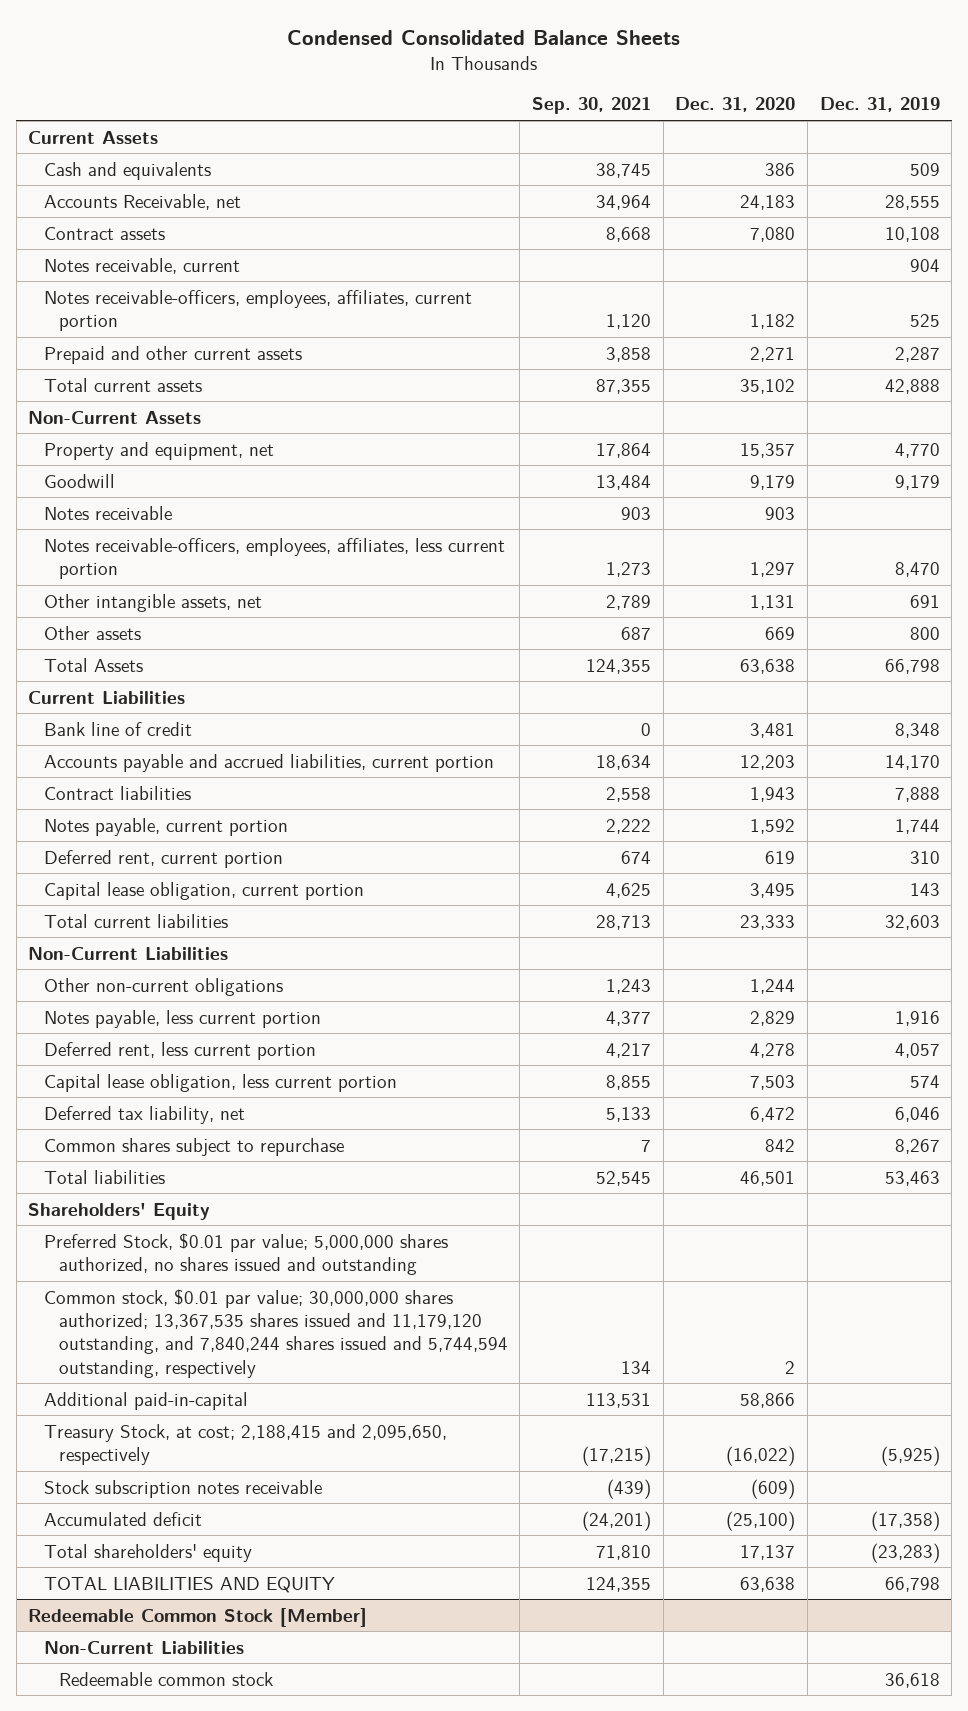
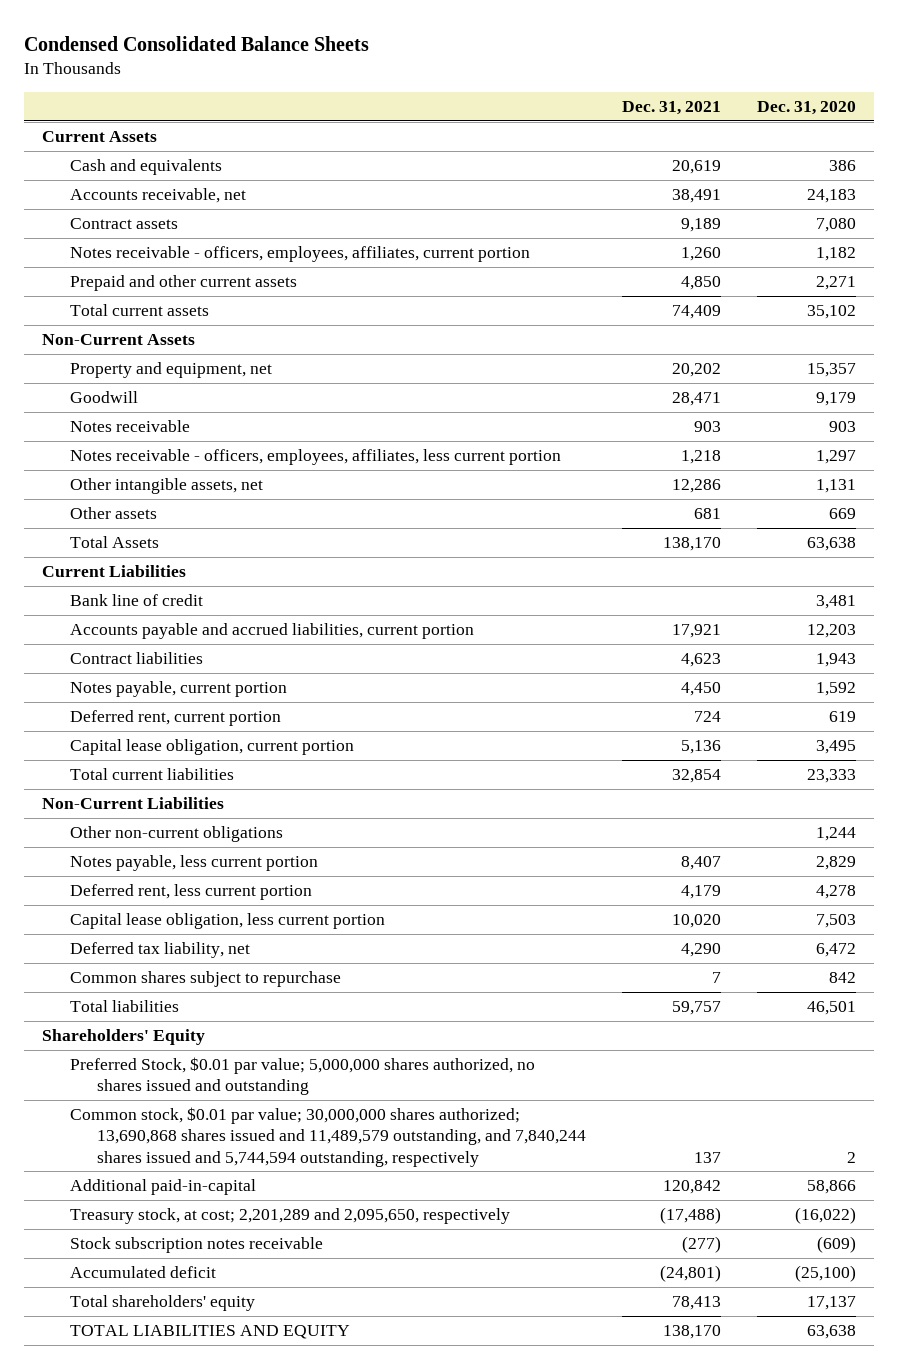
[531,97,651,115] Sep. 30, 2021 -> none
[819,97,940,113] Dec. 31, 2019 -> none
none -> [622,101,722,116] Dec. 31, 2021
[43,193,241,210] Accounts Receivable, net -> [69,188,246,204] Accounts receivable, net
[43,257,240,274] Notes receivable, current -> none
[43,289,472,331] Notes receivable-officers, employees, affiliates, current portion -> [69,246,530,263] Notes receivable - officers, employees, affiliates, current portion
[43,537,505,579] Notes receivable-officers, employees, affiliates, less current portion -> [69,449,561,466] Notes receivable - officers, employees, affiliates, less current portion
[43,1288,508,1378] Common stock, $0.01 par value; 30,000,000 shares authorized; 13,367,535 shares issued and 11,179,120 outstanding, and 7,840,244 shares issued and 5,744,594 outstanding, respectively -> [69,1107,587,1167] Common stock, $0.01 par value; 30,000,000 shares authorized; 13,690,868 shares issued and 11,489,579 outstanding, and 7,840,244 shares issued and 5,744,594 outstanding, respectively
[43,1423,447,1465] Treasury Stock, at cost; 2,188,415 and 2,095,650, respectively -> [69,1208,510,1225] Treasury stock, at cost; 2,201,289 and 2,095,650, respectively
[28,1607,368,1627] Redeemable Common Stock [Member] -> none
[43,1640,244,1654] Non-Current Liabilities -> none
[58,1671,273,1686] Redeemable common stock -> none

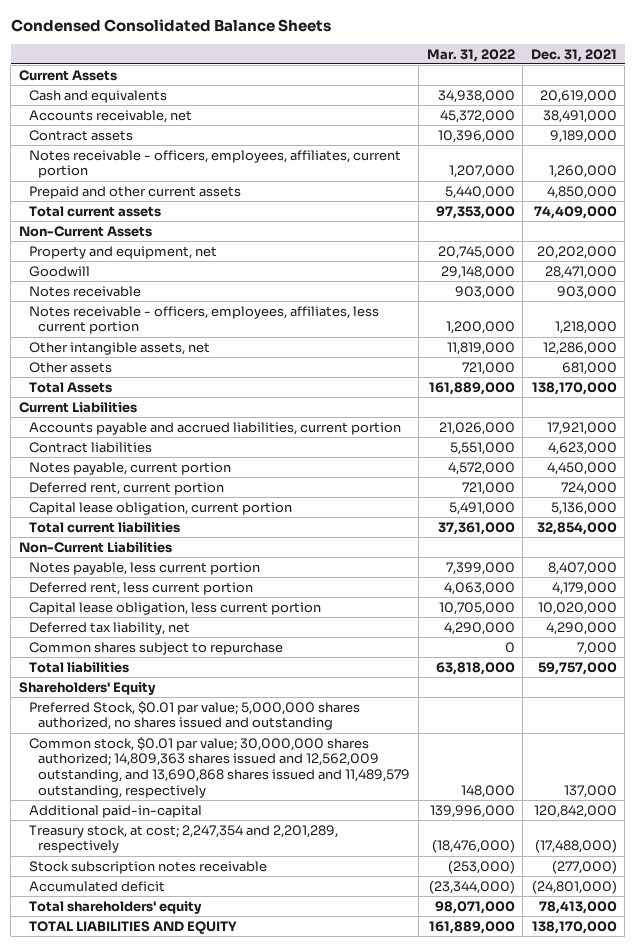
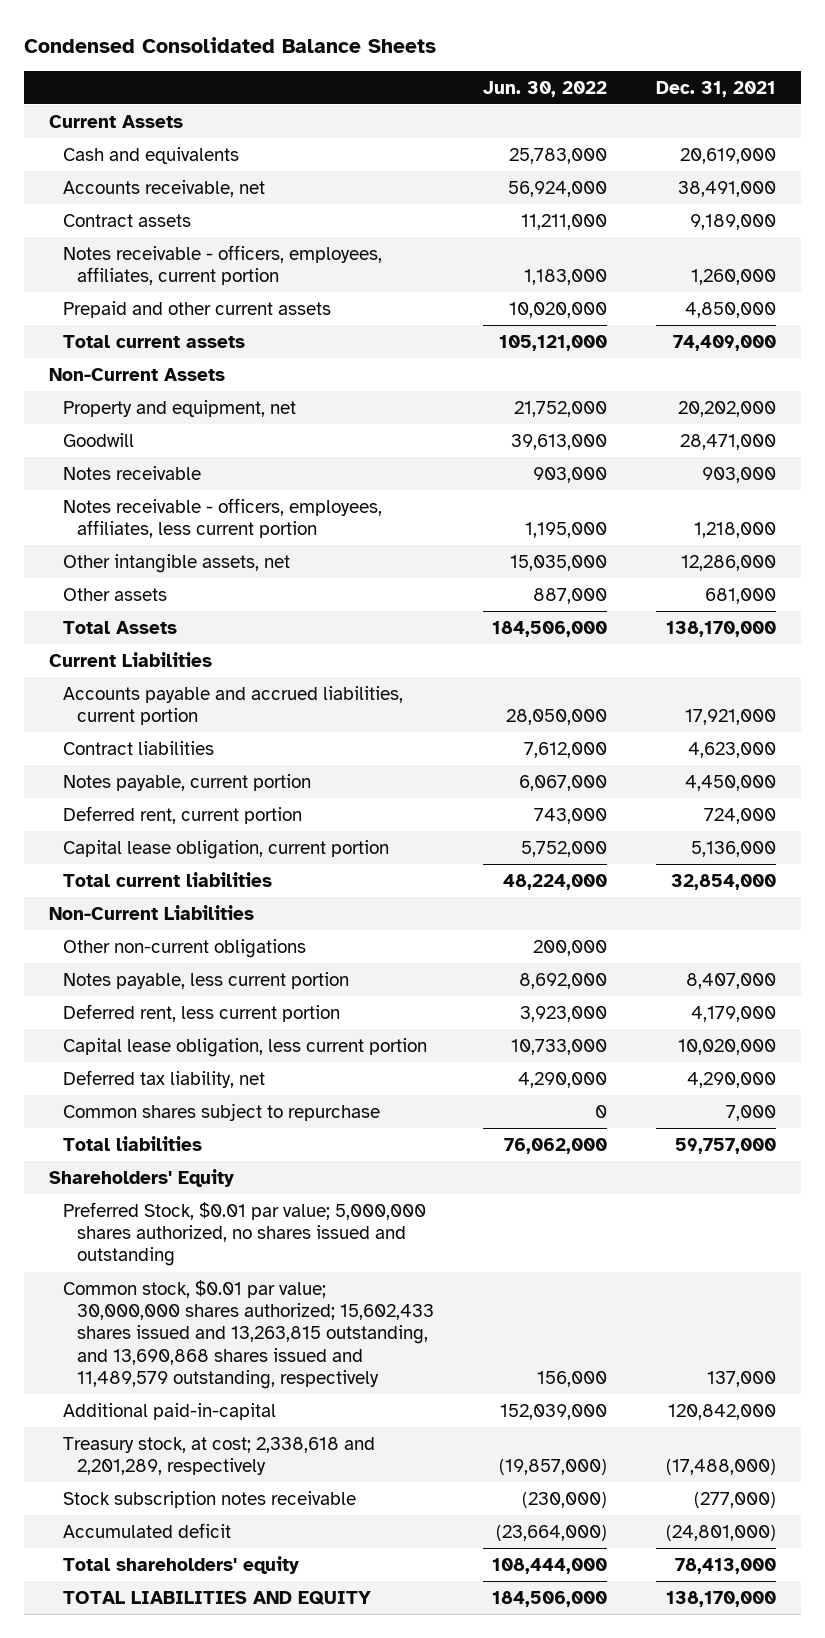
[426,48,515,62] Mar. 31, 2022 -> none
none -> [483,80,608,97] Jun. 30, 2022
none -> [62,938,306,958] Other non-current obligations
[28,736,411,798] Common stock, $0.01 par value; 30,000,000 shares authorized; 14,809,363 shares issued and 12,562,009 outstanding, and 13,690,868 shares issued and 11,489,579 outstanding, respectively -> [62,1279,435,1390] Common stock, $0.01 par value; 30,000,000 shares authorized; 15,602,433 shares issued and 13,263,815 outstanding, and 13,690,868 shares issued and 11,489,579 outstanding, respectively
[28,824,338,854] Treasury stock, at cost; 2,247,354 and 2,201,289, respectively -> [62,1436,375,1476] Treasury stock, at cost; 2,338,618 and 2,201,289, respectively

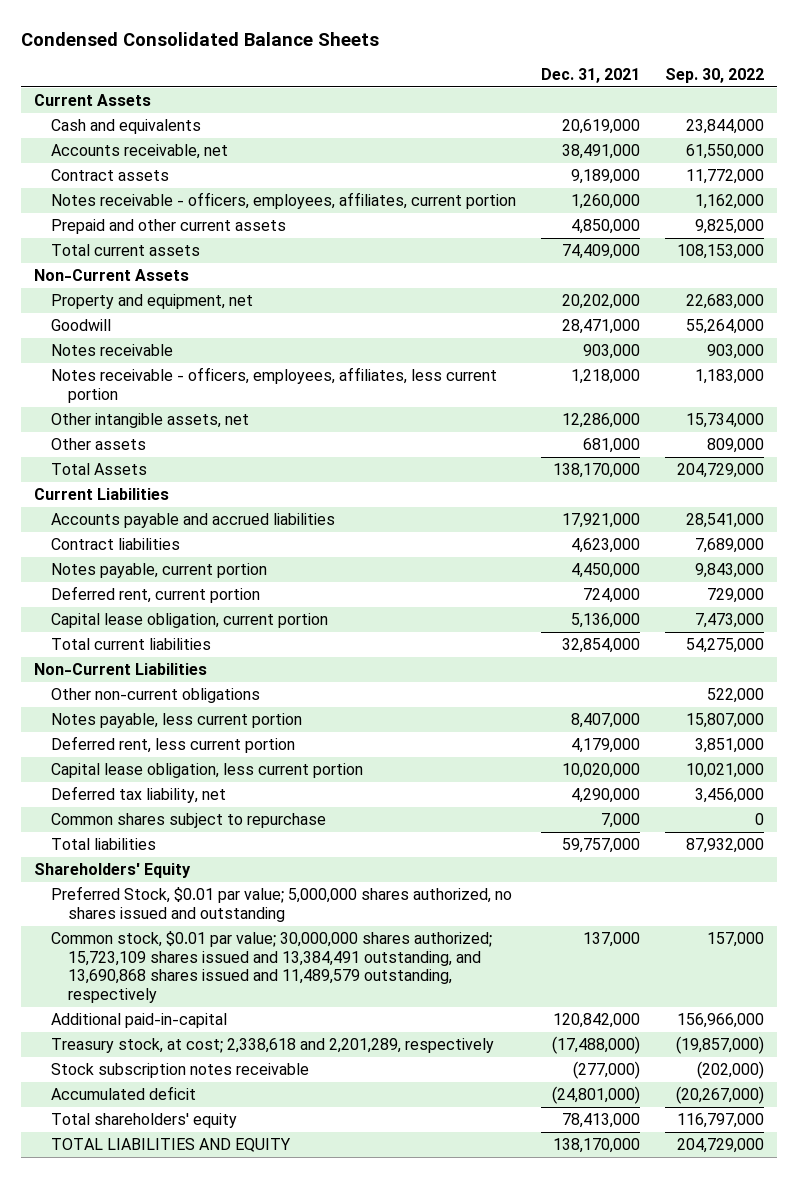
[483,80,608,97] Jun. 30, 2022 -> none
none -> [665,67,765,83] Sep. 30, 2022
[62,685,403,726] Accounts payable and accrued liabilities, current portion -> [50,513,335,529] Accounts payable and accrued liabilities
[62,1279,435,1390] Common stock, $0.01 par value; 30,000,000 shares authorized; 15,602,433 shares issued and 13,263,815 outstanding, and 13,690,868 shares issued and 11,489,579 outstanding, respectively -> [50,931,492,1004] Common stock, $0.01 par value; 30,000,000 shares authorized; 15,723,109 shares issued and 13,384,491 outstanding, and 13,690,868 shares issued and 11,489,579 outstanding, respectively

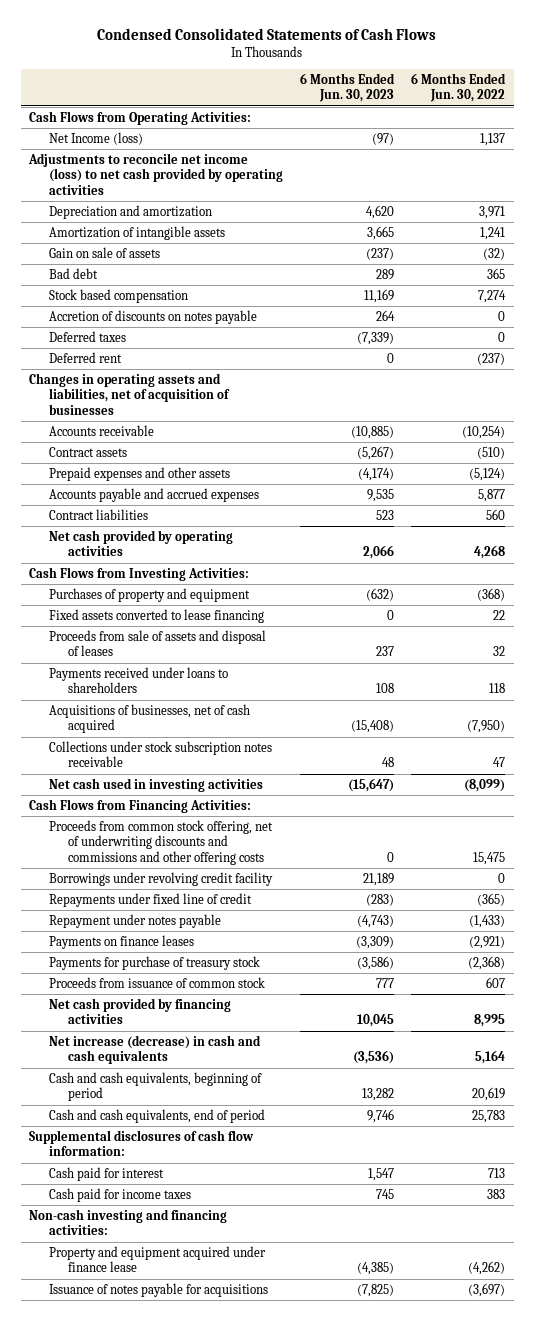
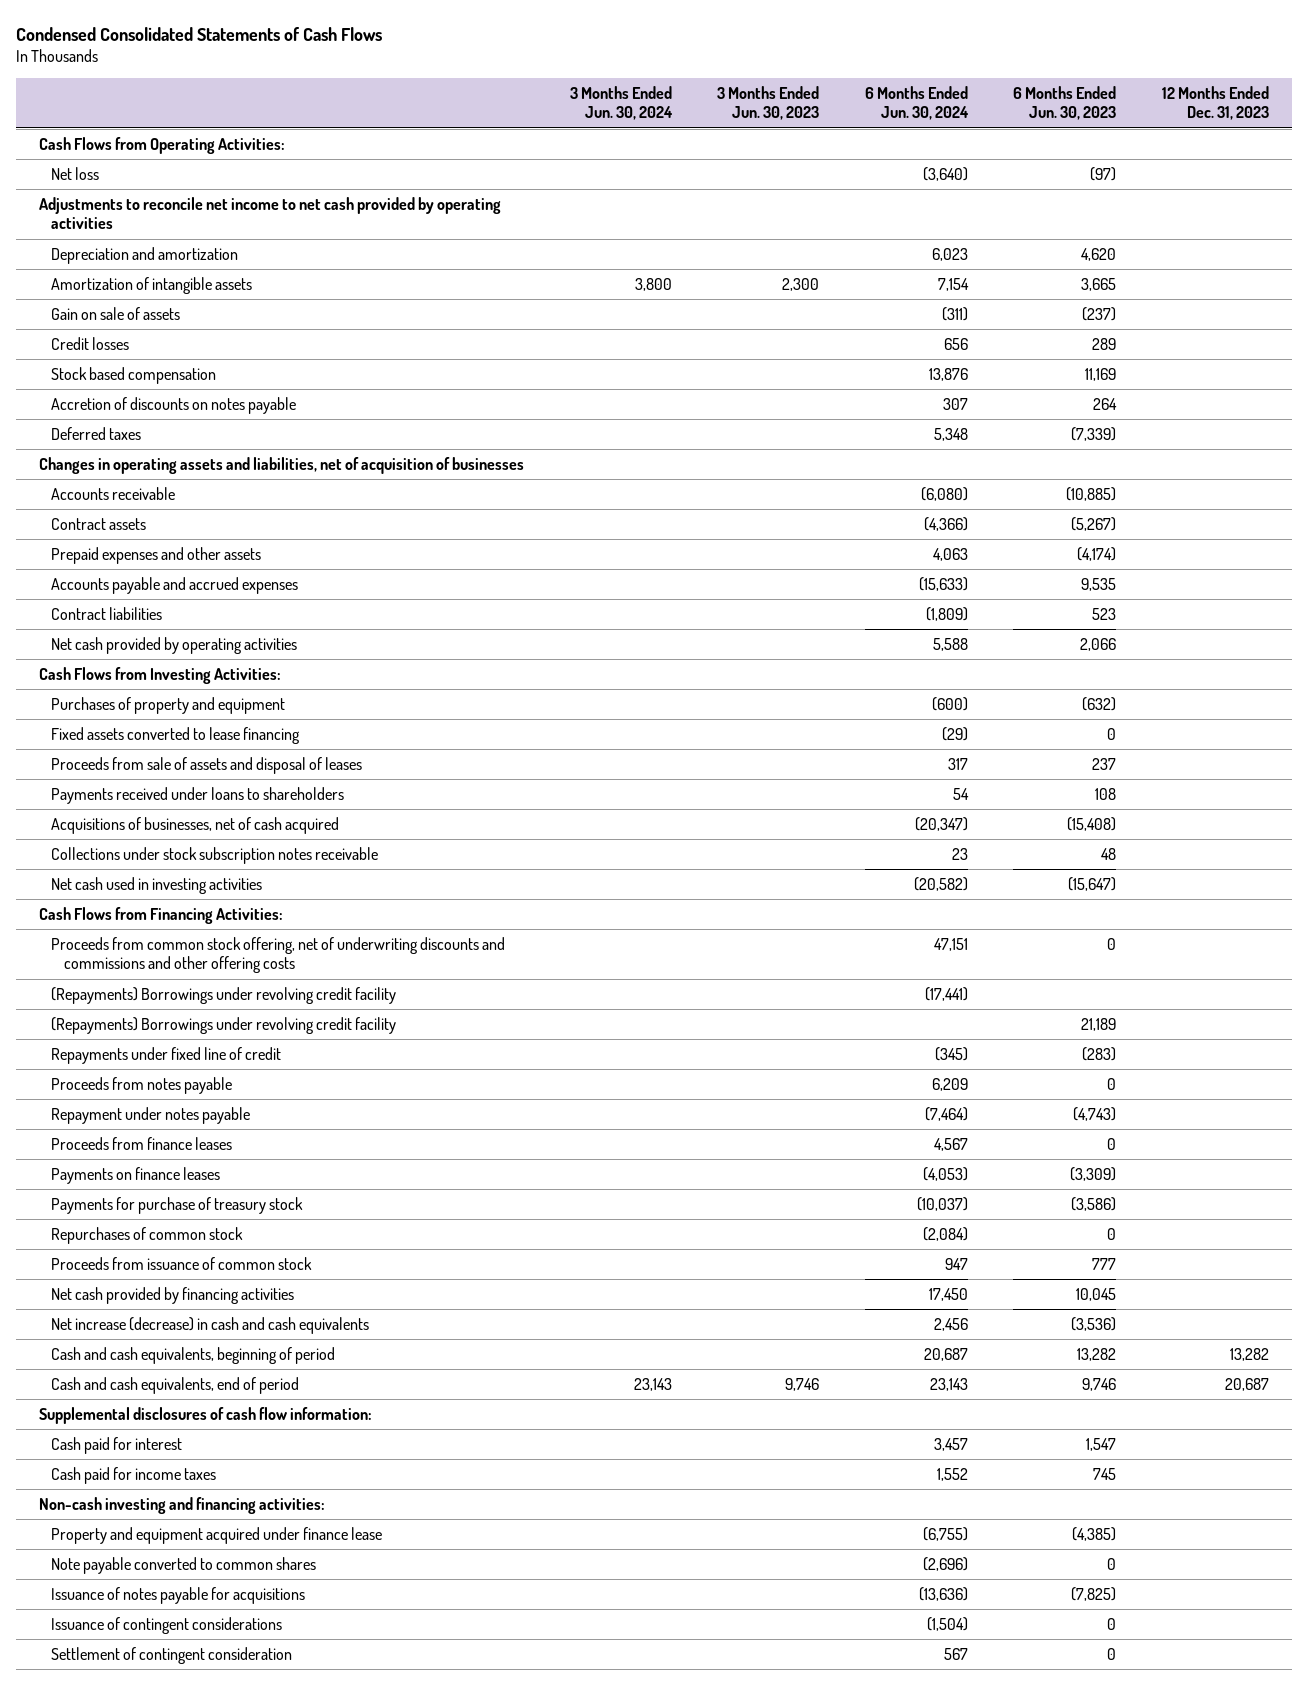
[411,72,507,103] 6 Months Ended Jun. 30, 2022 -> none
none -> [569,85,673,121] 3 Months Ended Jun. 30, 2024
none -> [717,85,820,121] 3 Months Ended Jun. 30, 2023
none -> [864,85,969,121] 6 Months Ended Jun. 30, 2024
none -> [1162,85,1270,121] 12 Months Ended Dec. 31, 2023
[48,131,143,145] Net Income (loss) -> [51,166,100,180] Net loss
[28,152,283,196] Adjustments to reconcile net income (loss) to net cash provided by operating activities -> [39,196,502,230] Adjustments to reconcile net income to net cash provided by operating activities
[48,267,98,279] Bad debt -> [51,336,130,350] Credit losses
[48,351,122,363] Deferred rent -> none
none -> [51,986,397,1004] (Repayments) Borrowings under revolving credit facility
[48,871,273,886] Borrowings under revolving credit facility -> [51,1016,397,1034] (Repayments) Borrowings under revolving credit facility
none -> [51,1076,233,1094] Proceeds from notes payable
none -> [51,1136,233,1150] Proceeds from finance leases
none -> [51,1226,244,1244] Repurchases of common stock
none -> [51,1556,317,1574] Note payable converted to common shares
none -> [51,1616,283,1634] Issuance of contingent considerations
none -> [51,1646,293,1664] Settlement of contingent consideration

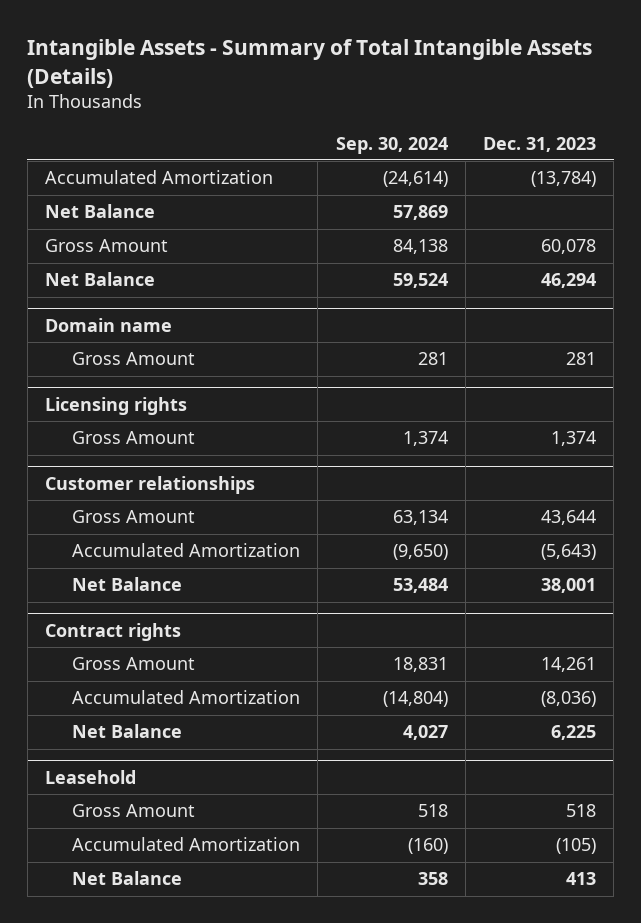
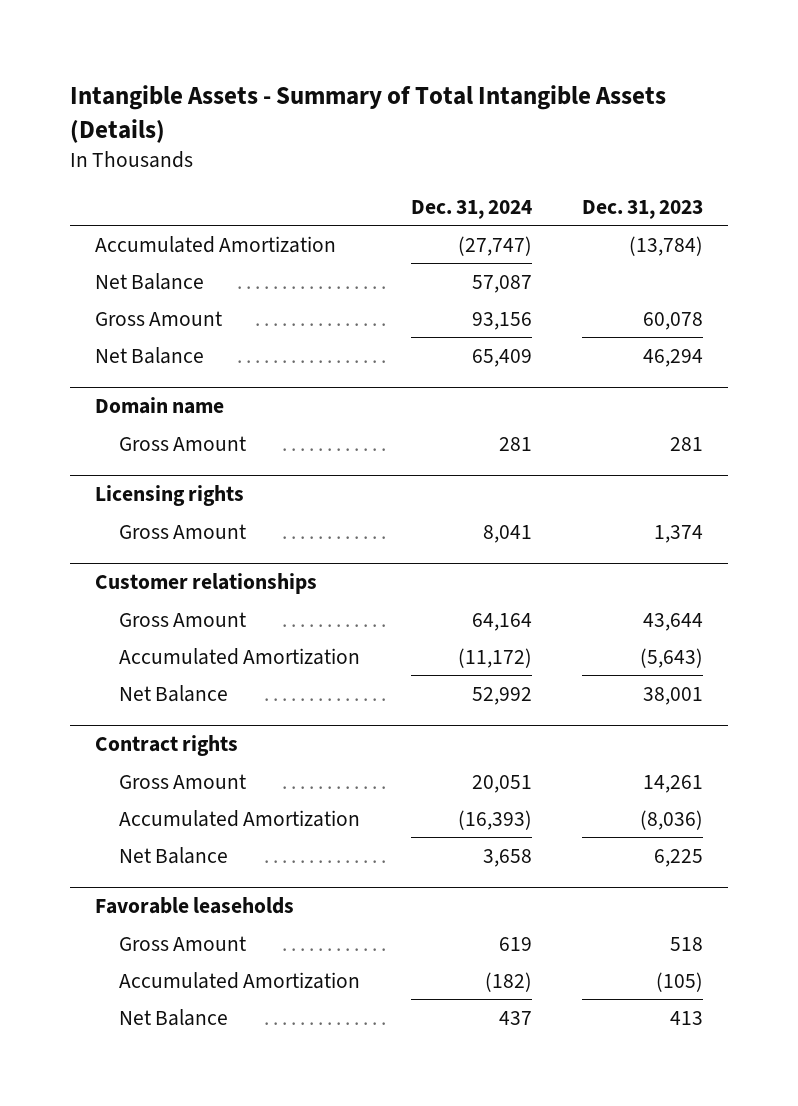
[335,136,448,154] Sep. 30, 2024 -> none
none -> [410,200,532,220] Dec. 31, 2024
[44,769,136,784] Leasehold -> [95,897,295,915] Favorable leaseholds

